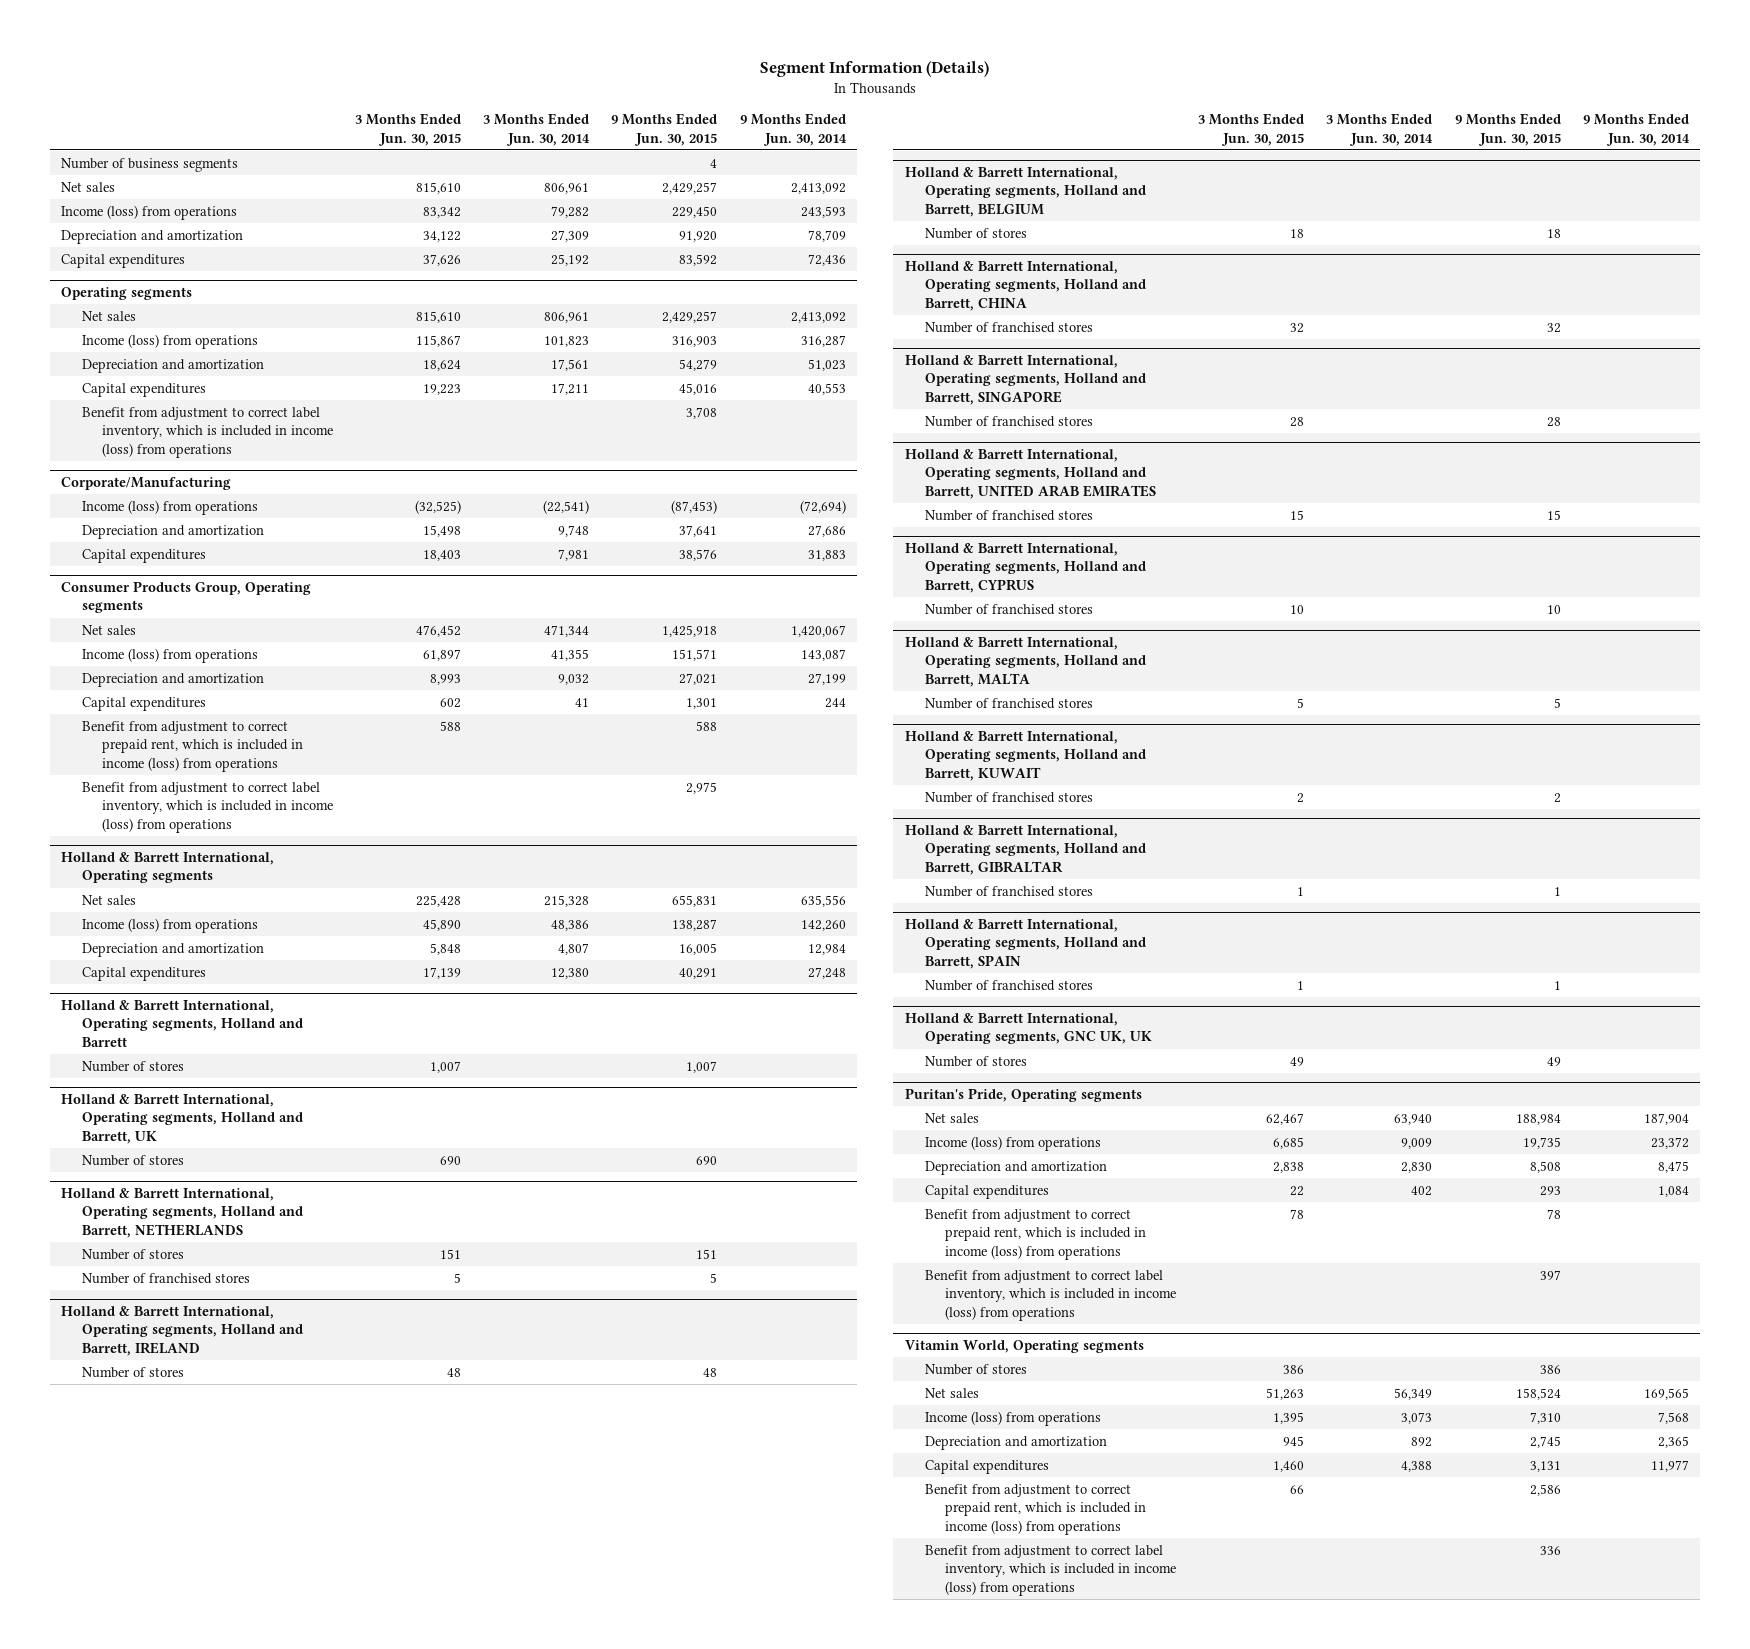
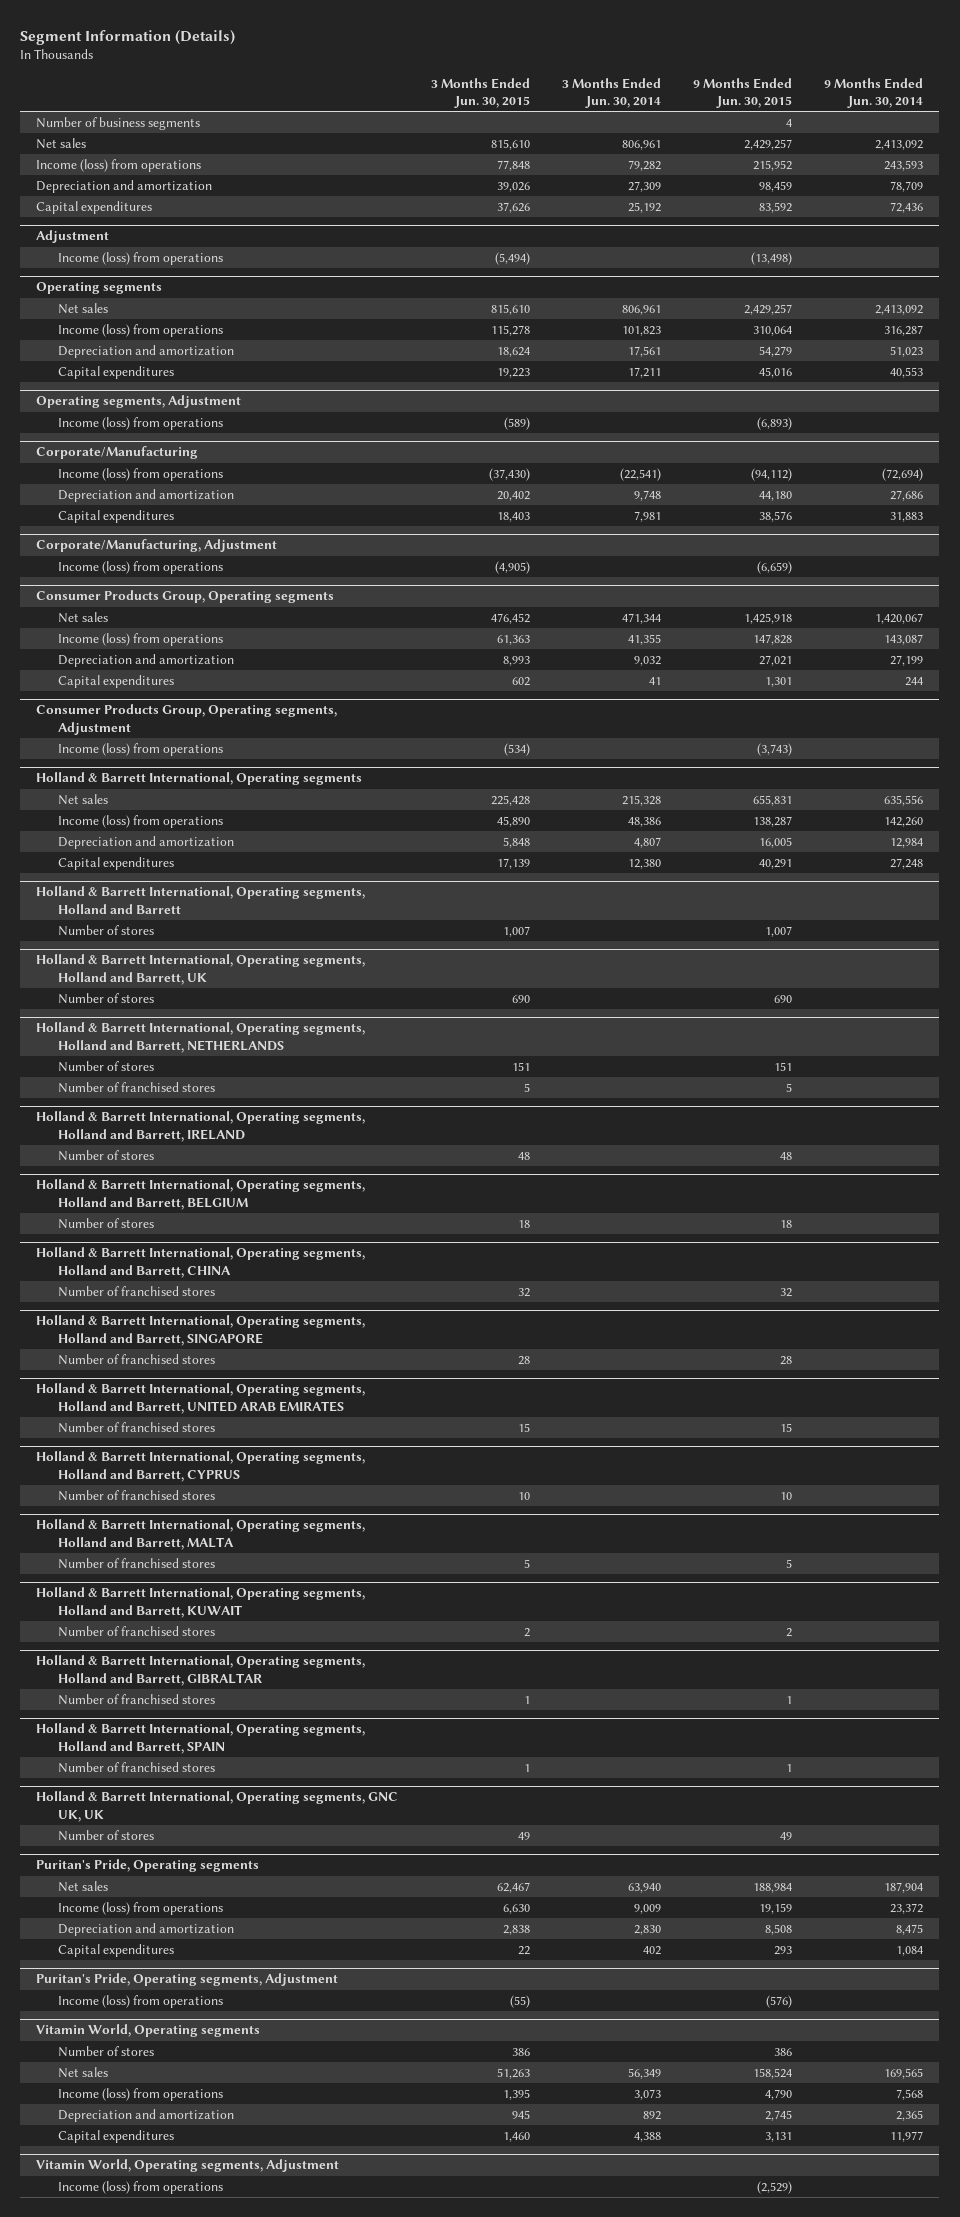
[422,206,461,218] 83,342 -> [496,159,530,171] 77,848
[672,205,718,218] 229,450 -> [752,159,792,171] 215,952
[422,230,461,242] 34,122 -> [496,181,530,192] 39,026
[679,230,718,242] 91,920 -> [758,180,792,192] 98,459
none -> [36,230,110,244] Adjustment
none -> [57,251,223,265] Income (loss) from operations
[415,334,461,347] 115,867 -> [490,324,530,336] 115,278
[672,335,718,347] 316,903 -> [752,325,792,336] 310,064
[81,406,333,458] Benefit from adjustment to correct label inventory, which is included in income (loss) from operations -> none
none -> [36,395,242,409] Operating segments, Adjustment
none -> [57,416,223,430] Income (loss) from operations
[414,499,461,514] (32,525) -> [488,467,530,481] (37,430)
[671,499,718,514] (87,453) -> [750,467,792,481] (94,112)
[422,524,461,537] 15,498 -> [496,490,530,501] 20,402
[679,524,718,537] 37,641 -> [758,490,792,501] 44,180
none -> [36,539,278,553] Corporate/Manufacturing, Adjustment
none -> [57,560,223,574] Income (loss) from operations
[422,648,461,661] 61,897 -> [496,634,530,645] 61,363
[672,648,718,661] 151,571 -> [752,633,792,645] 147,828
[81,720,303,772] Benefit from adjustment to correct prepaid rent, which is included in income (loss) from operations -> none
[81,781,333,833] Benefit from adjustment to correct label inventory, which is included in income (loss) from operations -> none
none -> [36,704,338,735] Consumer Products Group, Operating segments, Adjustment
none -> [57,742,223,756] Income (loss) from operations
[1273,1136,1305,1149] 6,685 -> [502,1903,530,1914] 6,630
[1522,1136,1561,1149] 19,735 -> [758,1902,792,1914] 19,159
[924,1208,1146,1260] Benefit from adjustment to correct prepaid rent, which is included in income (loss) from operations -> none
[924,1269,1176,1321] Benefit from adjustment to correct label inventory, which is included in income (loss) from operations -> none
none -> [36,1973,339,1987] Puritan's Pride, Operating segments, Adjustment
none -> [57,1994,223,2008] Income (loss) from operations
[1529,1411,1561,1424] 7,310 -> [764,2088,792,2100] 4,790
[924,1483,1146,1535] Benefit from adjustment to correct prepaid rent, which is included in income (loss) from operations -> none
[924,1544,1176,1596] Benefit from adjustment to correct label inventory, which is included in income (loss) from operations -> none
none -> [36,2159,340,2173] Vitamin World, Operating segments, Adjustment
none -> [57,2180,223,2194] Income (loss) from operations

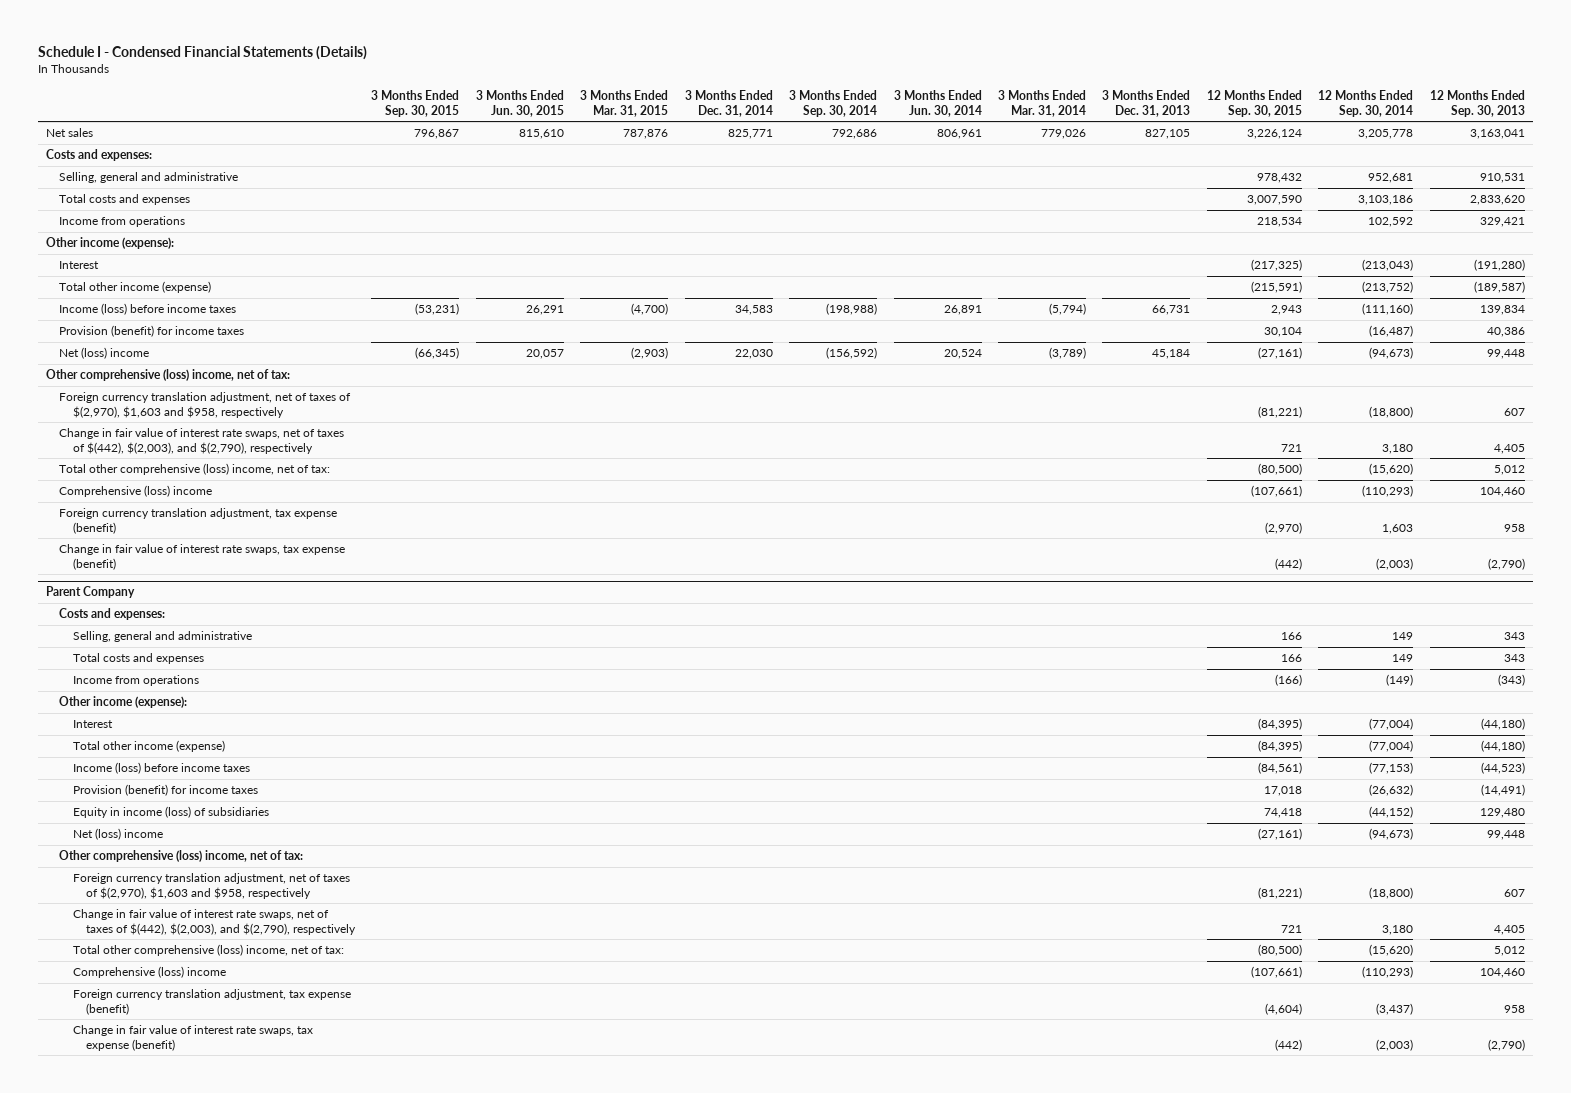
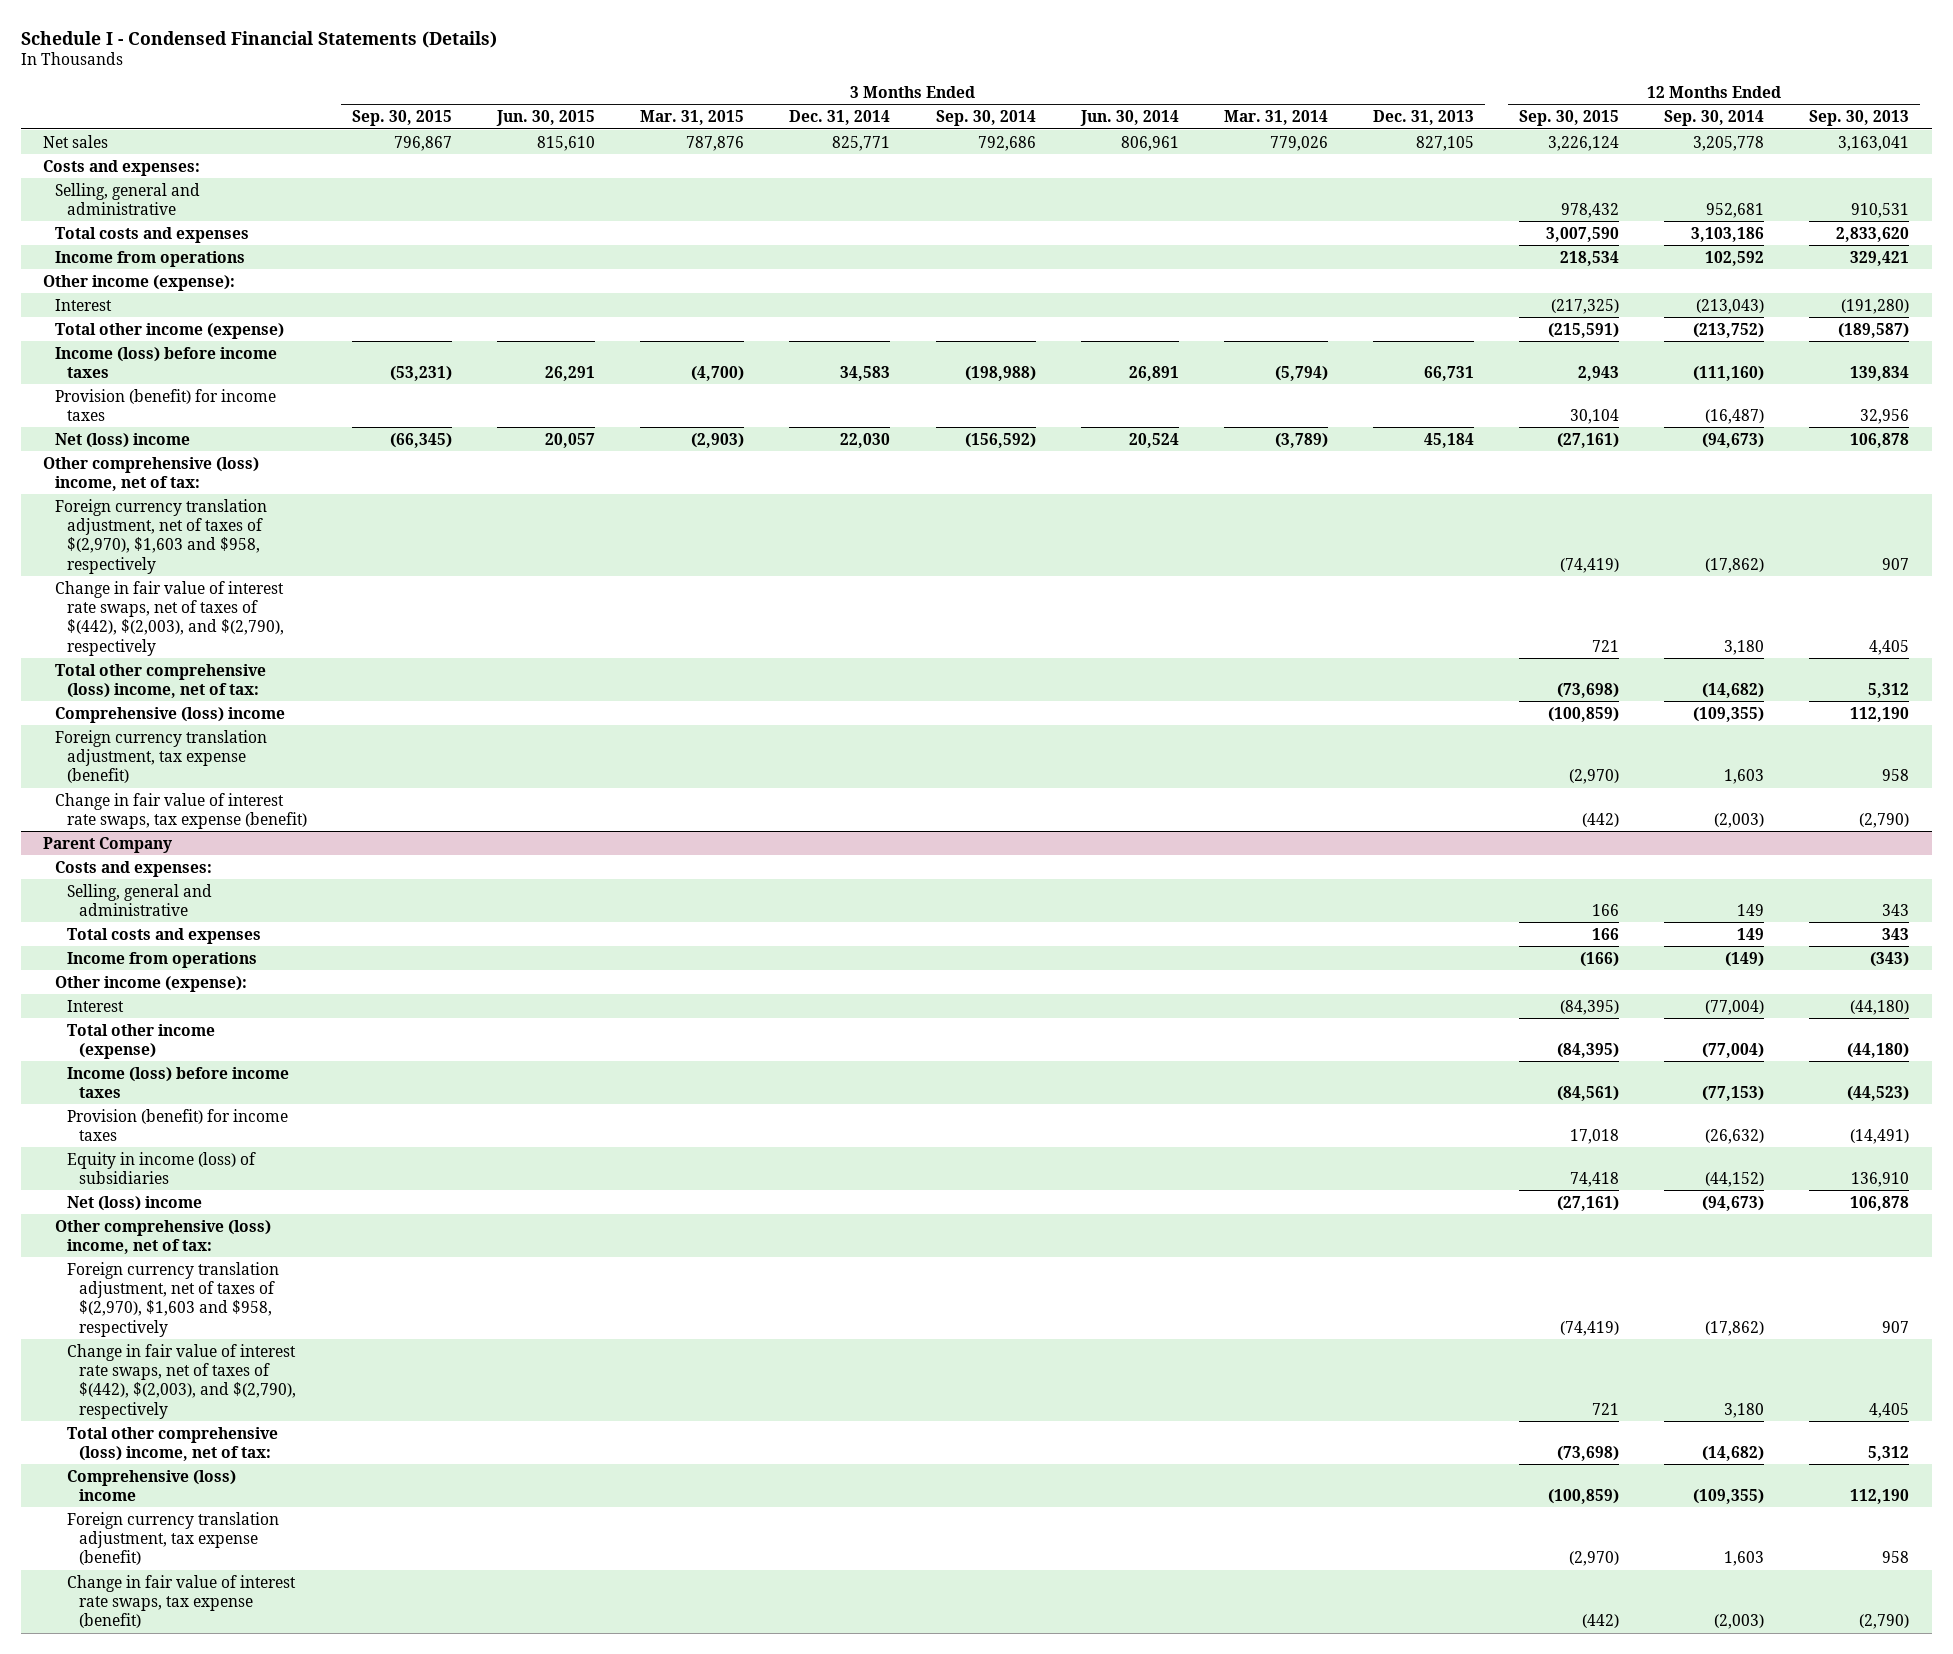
[1486,327,1525,338] 40,386 -> [1860,408,1910,424] 32,956
[1486,349,1525,360] 99,448 -> [1850,432,1910,448] 106,878
[1257,405,1302,418] (81,221) -> [1559,557,1619,573] (74,419)
[1369,405,1414,418] (18,800) -> [1705,557,1765,573] (17,862)
[1503,407,1525,416] 607 -> [1882,557,1910,570] 907
[1257,463,1302,476] (80,500) -> [1556,682,1619,698] (73,698)
[1369,463,1414,476] (15,620) -> [1702,682,1765,698] (14,682)
[1493,465,1525,476] 5,012 -> [1868,682,1910,698] 5,312
[1250,485,1302,498] (107,661) -> [1547,706,1619,722] (100,859)
[1362,485,1414,498] (110,293) -> [1693,706,1765,722] (109,355)
[1479,487,1525,498] 104,460 -> [1850,706,1910,722] 112,190
[1479,808,1525,819] 129,480 -> [1851,1171,1910,1187] 136,910
[1486,830,1525,841] 99,448 -> [1850,1195,1910,1211] 106,878
[1257,886,1302,899] (81,221) -> [1559,1320,1619,1336] (74,419)
[1369,886,1414,899] (18,800) -> [1705,1320,1765,1336] (17,862)
[1503,888,1525,897] 607 -> [1882,1320,1910,1333] 907
[1257,944,1302,957] (80,500) -> [1556,1445,1619,1461] (73,698)
[1369,944,1414,957] (15,620) -> [1702,1445,1765,1461] (14,682)
[1493,946,1525,957] 5,012 -> [1868,1445,1910,1461] 5,312
[1250,966,1302,979] (107,661) -> [1547,1488,1619,1504] (100,859)
[1362,966,1414,979] (110,293) -> [1693,1488,1765,1504] (109,355)
[1479,968,1525,979] 104,460 -> [1850,1488,1910,1504] 112,190
[1264,1002,1302,1015] (4,604) -> [1568,1551,1619,1567] (2,970)
[1376,1002,1414,1015] (3,437) -> [1724,1551,1765,1567] 1,603

